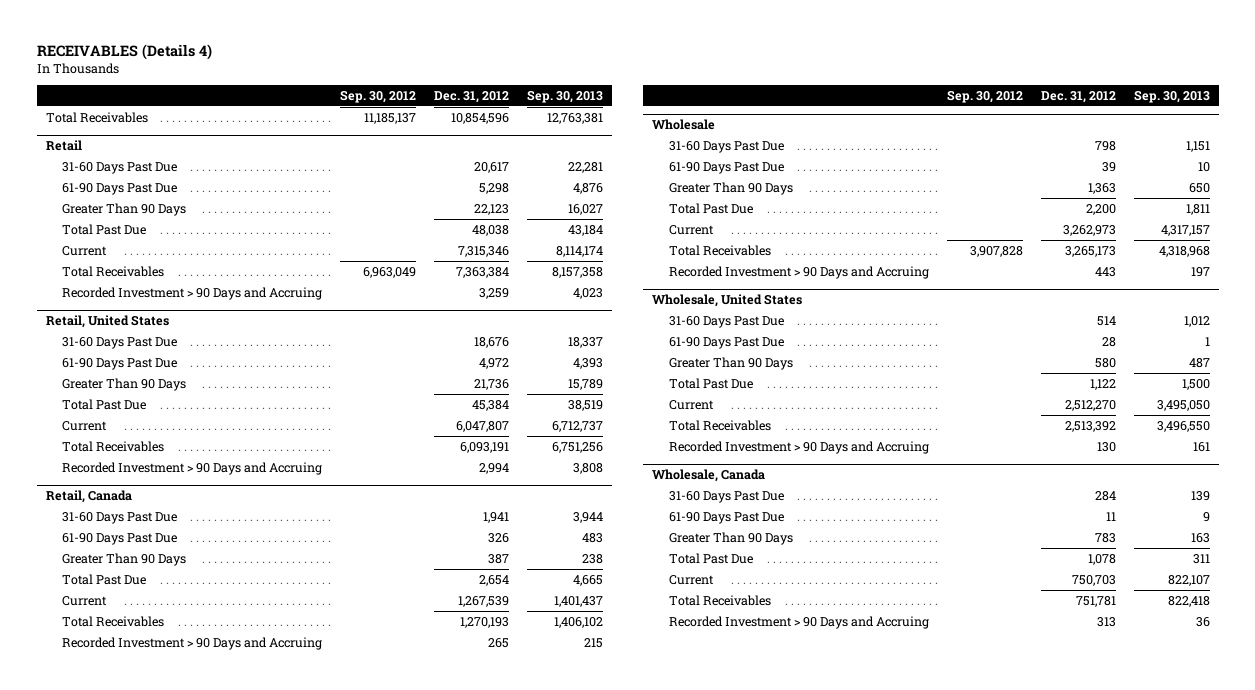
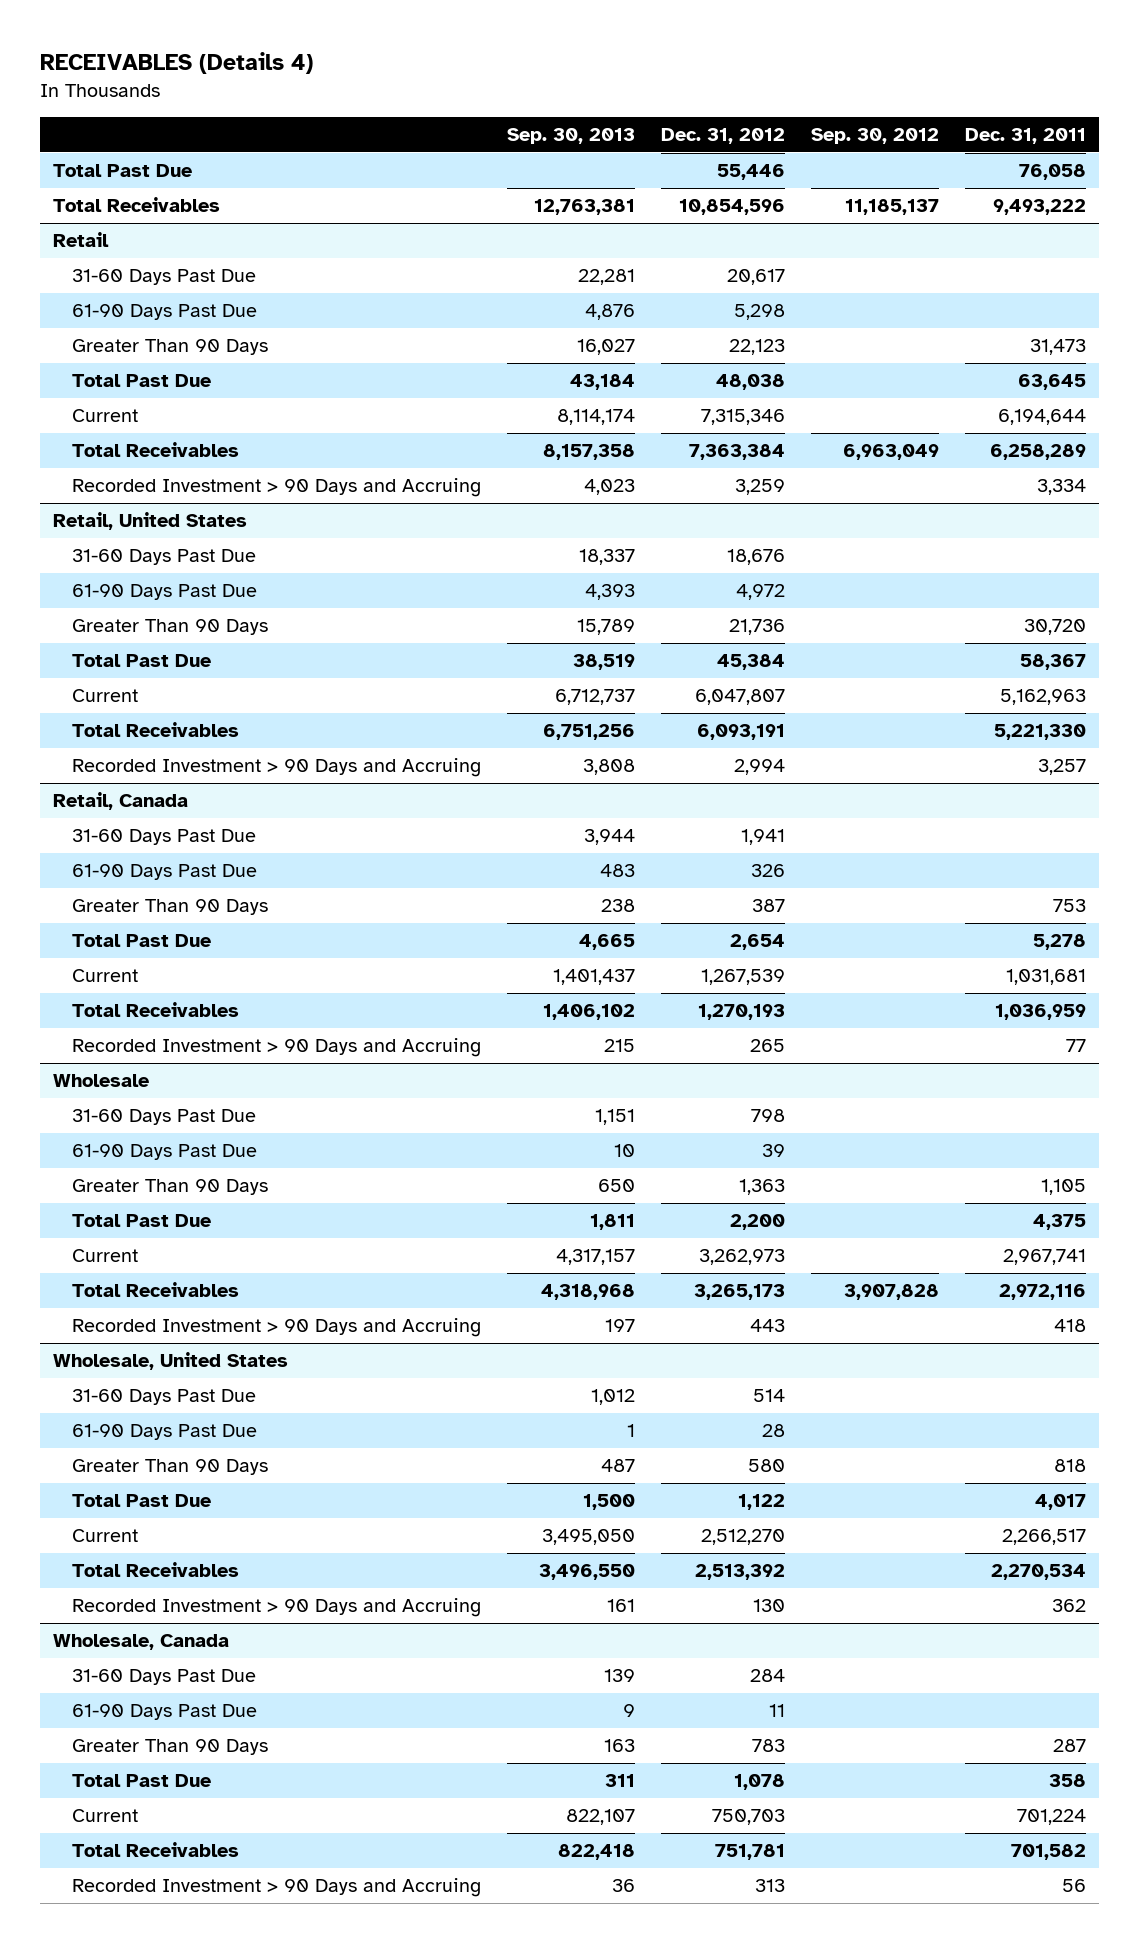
none -> [964,128,1086,145] Dec. 31, 2011
none -> [52,164,192,178] Total Past Due

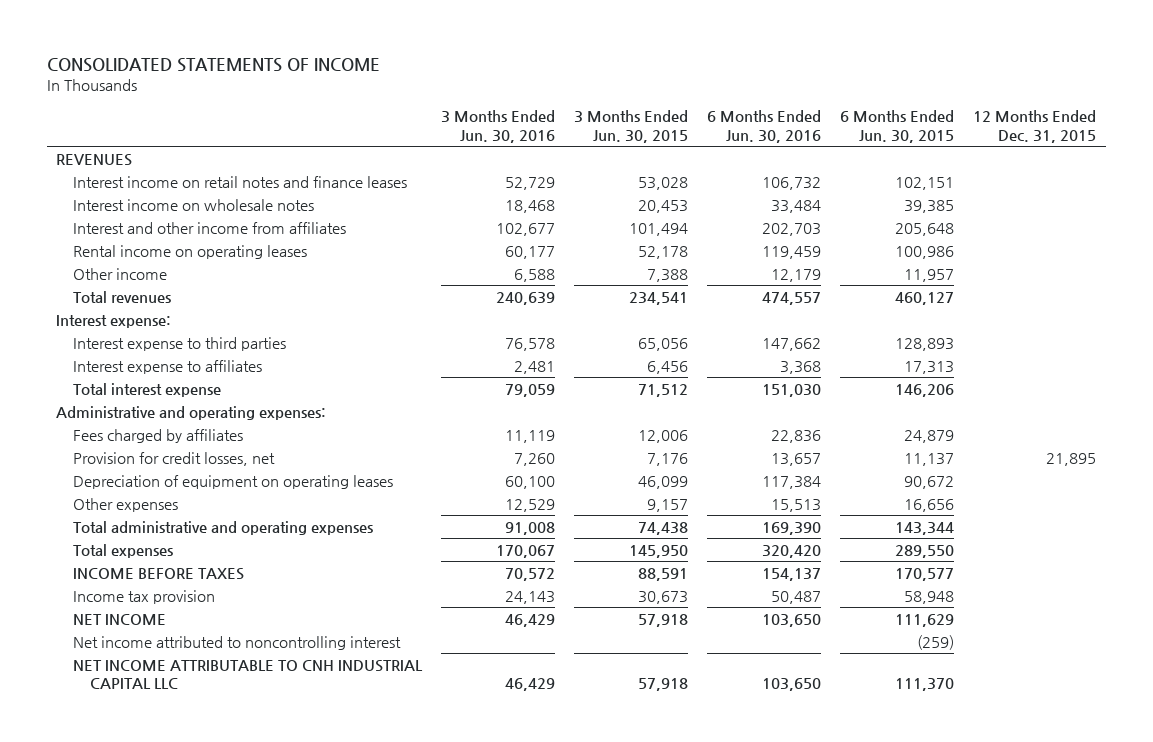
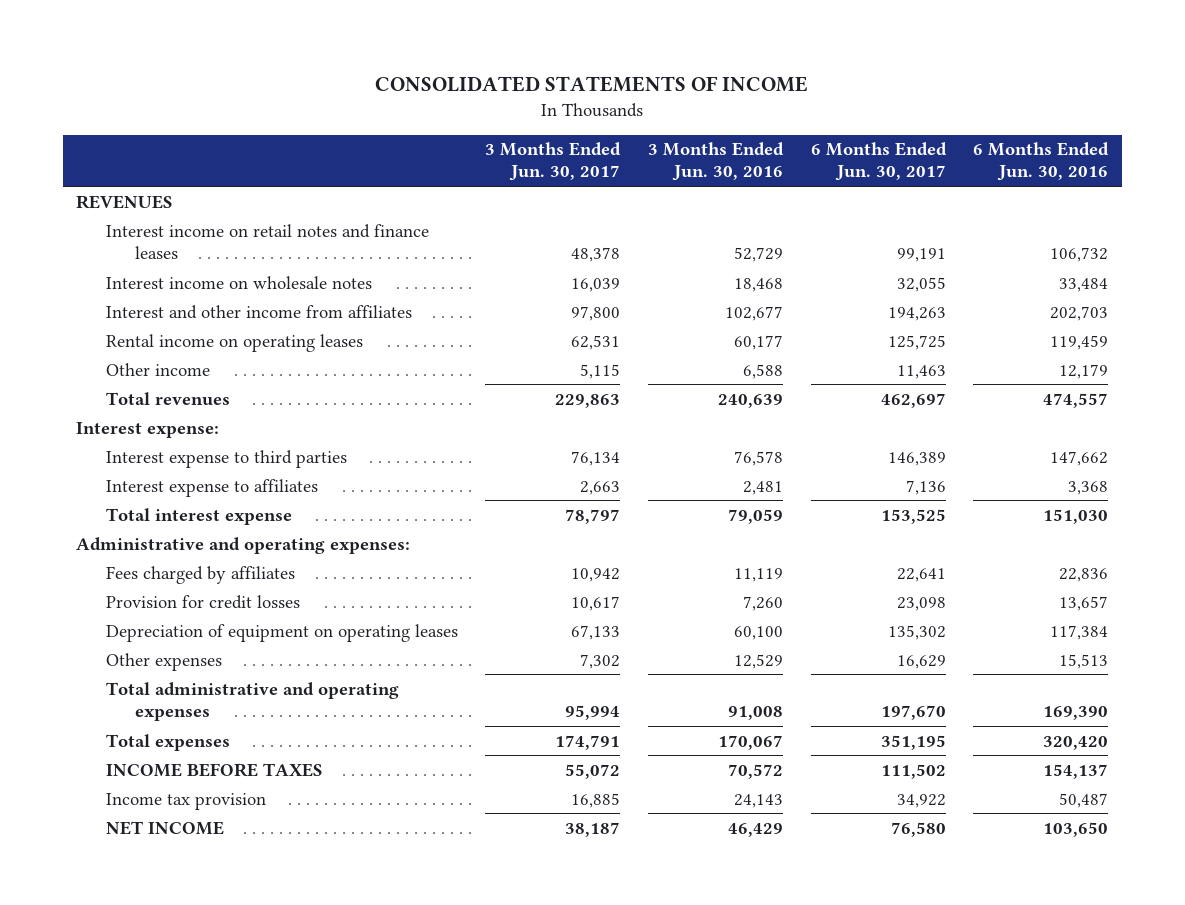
[574,110,689,143] 3 Months Ended Jun. 30, 2015 -> none
[840,110,955,143] 6 Months Ended Jun. 30, 2015 -> none
[973,110,1097,143] 12 Months Ended Dec. 31, 2015 -> none
none -> [485,142,622,182] 3 Months Ended Jun. 30, 2017
none -> [810,142,947,182] 6 Months Ended Jun. 30, 2017
[73,451,276,466] Provision for credit losses, net -> [105,594,300,609] Provision for credit losses
[73,635,402,650] Net income attributed to noncontrolling interest -> none
[73,659,424,690] NET INCOME ATTRIBUTABLE TO CNH INDUSTRIAL CAPITAL LLC -> none

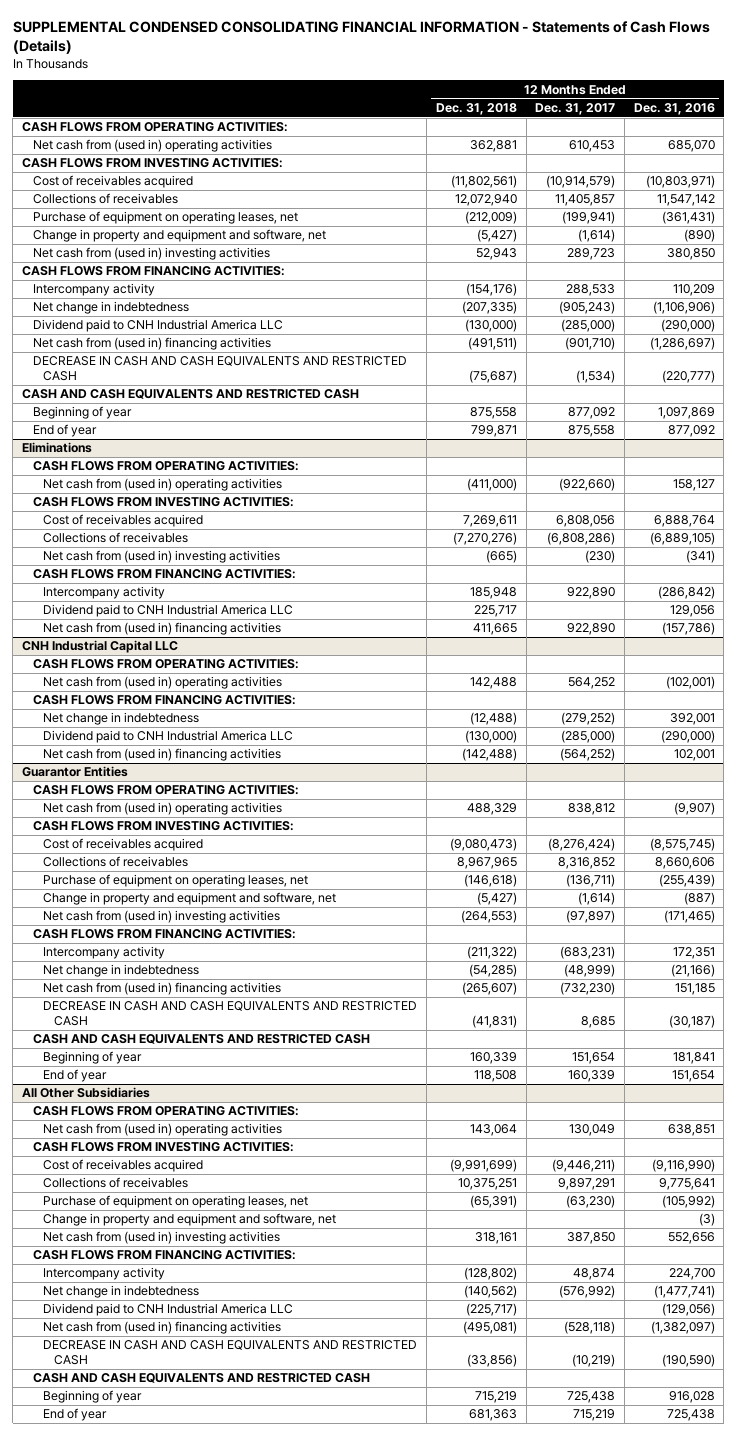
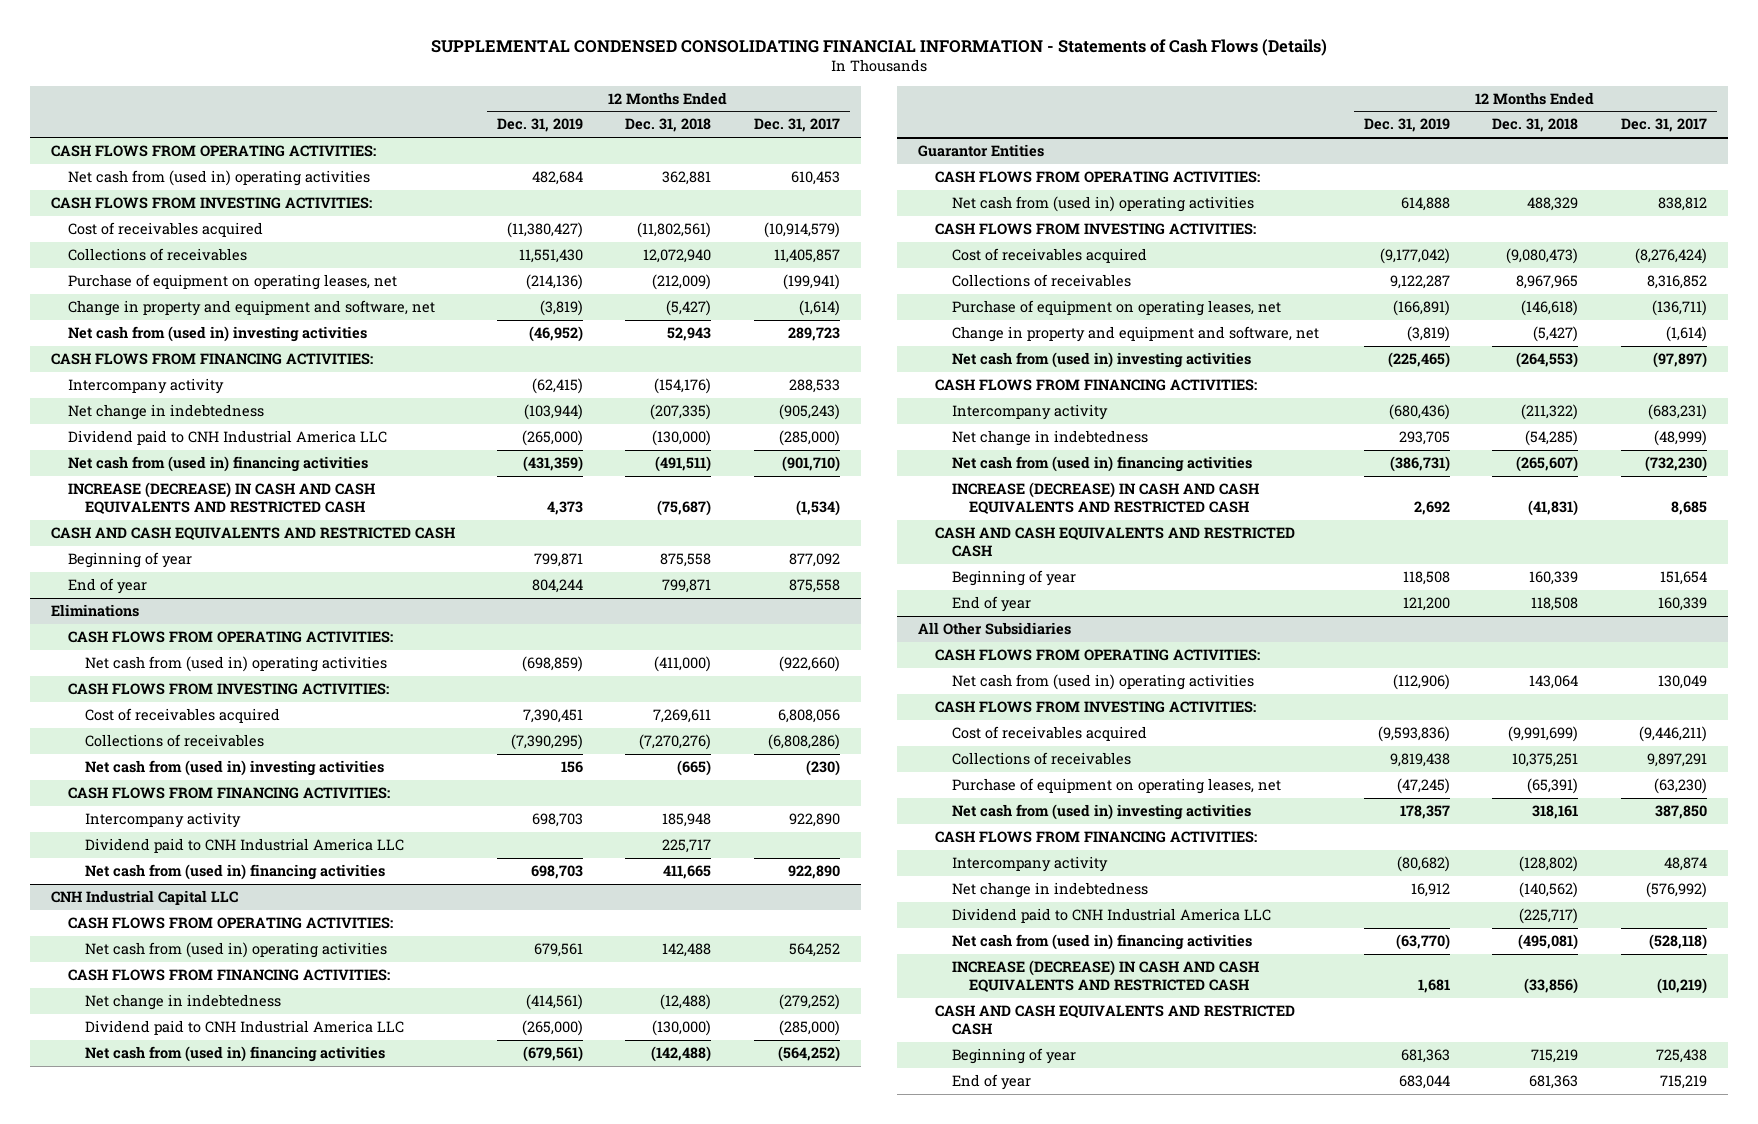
[633,102,715,115] Dec. 31, 2016 -> none
none -> [497,118,584,133] Dec. 31, 2019
[32,356,407,382] DECREASE IN CASH AND CASH EQUIVALENTS AND RESTRICTED CASH -> [67,482,375,515] INCREASE (DECREASE) IN CASH AND CASH EQUIVALENTS AND RESTRICTED CASH
[43,1001,418,1027] DECREASE IN CASH AND CASH EQUIVALENTS AND RESTRICTED CASH -> [951,482,1259,515] INCREASE (DECREASE) IN CASH AND CASH EQUIVALENTS AND RESTRICTED CASH
[43,1213,337,1227] Change in property and equipment and software, net -> none
[43,1340,418,1366] DECREASE IN CASH AND CASH EQUIVALENTS AND RESTRICTED CASH -> [951,960,1259,993] INCREASE (DECREASE) IN CASH AND CASH EQUIVALENTS AND RESTRICTED CASH

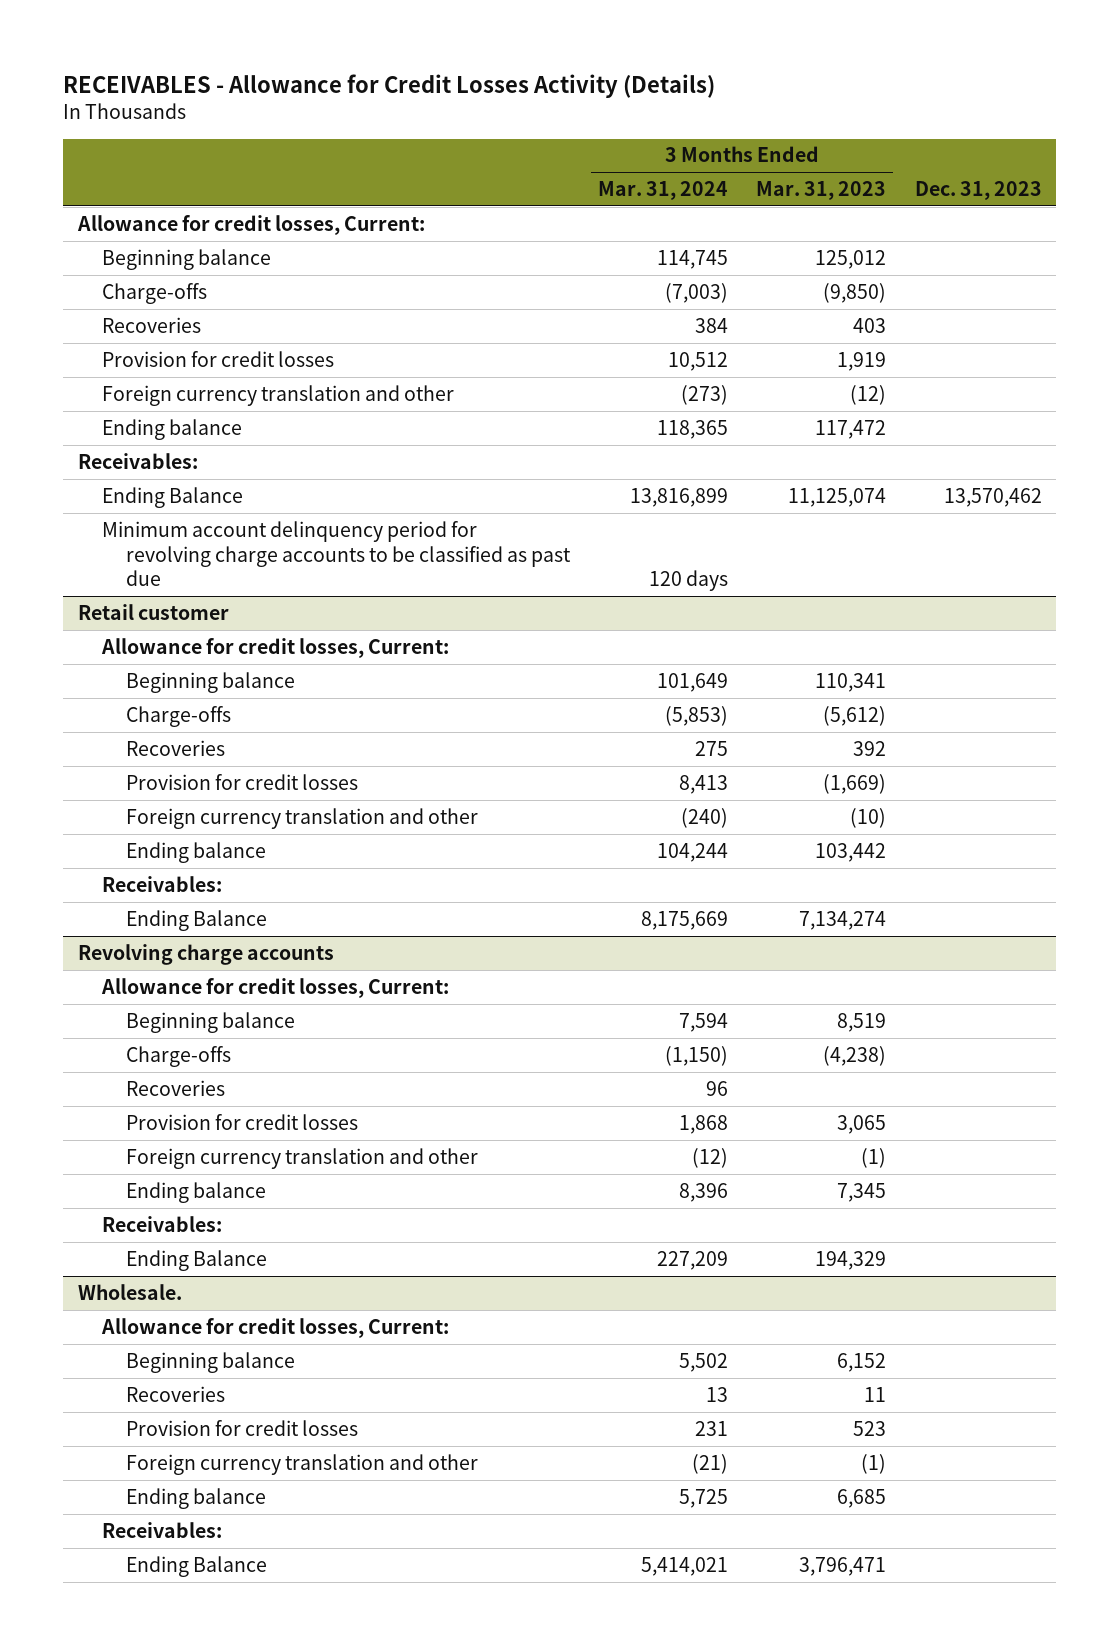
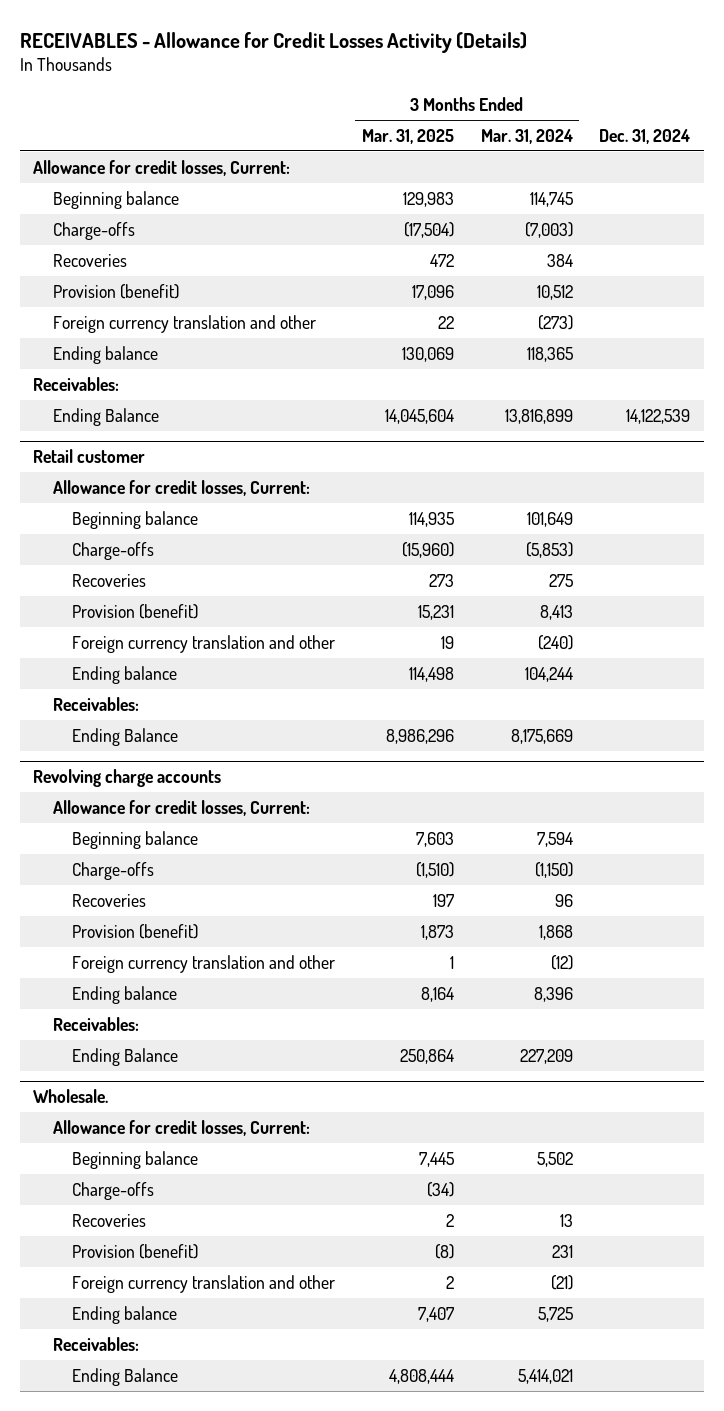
[756,180,887,200] Mar. 31, 2023 -> none
[914,180,1042,200] Dec. 31, 2023 -> none
none -> [362,128,455,144] Mar. 31, 2025
none -> [599,128,691,144] Dec. 31, 2024
[101,350,334,367] Provision for credit losses -> [52,283,179,299] Provision (benefit)
[101,520,571,587] Minimum account delinquency period for revolving charge accounts to be classified as past due -> none
[125,773,358,790] Provision for credit losses -> [72,603,199,619] Provision (benefit)
[125,1113,358,1130] Provision for credit losses -> [72,923,199,939] Provision (benefit)
none -> [72,1181,155,1200] Charge-offs
[125,1419,358,1436] Provision for credit losses -> [72,1243,199,1259] Provision (benefit)

